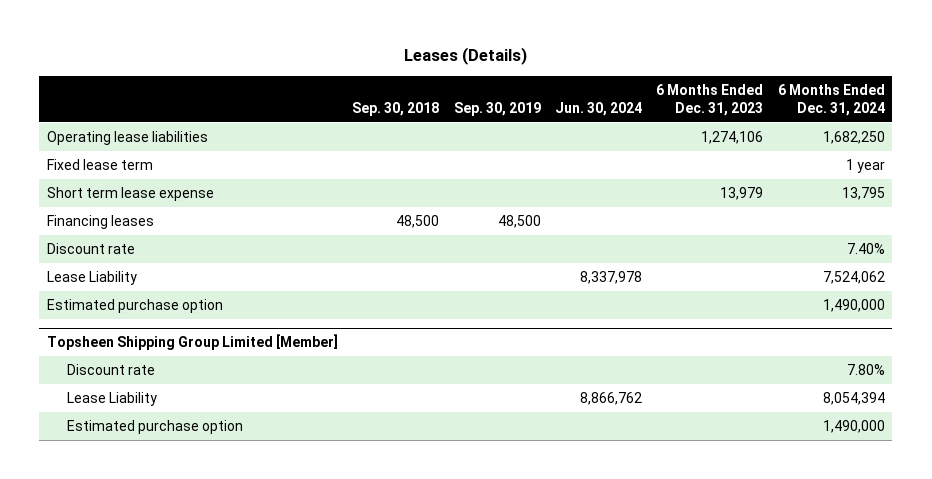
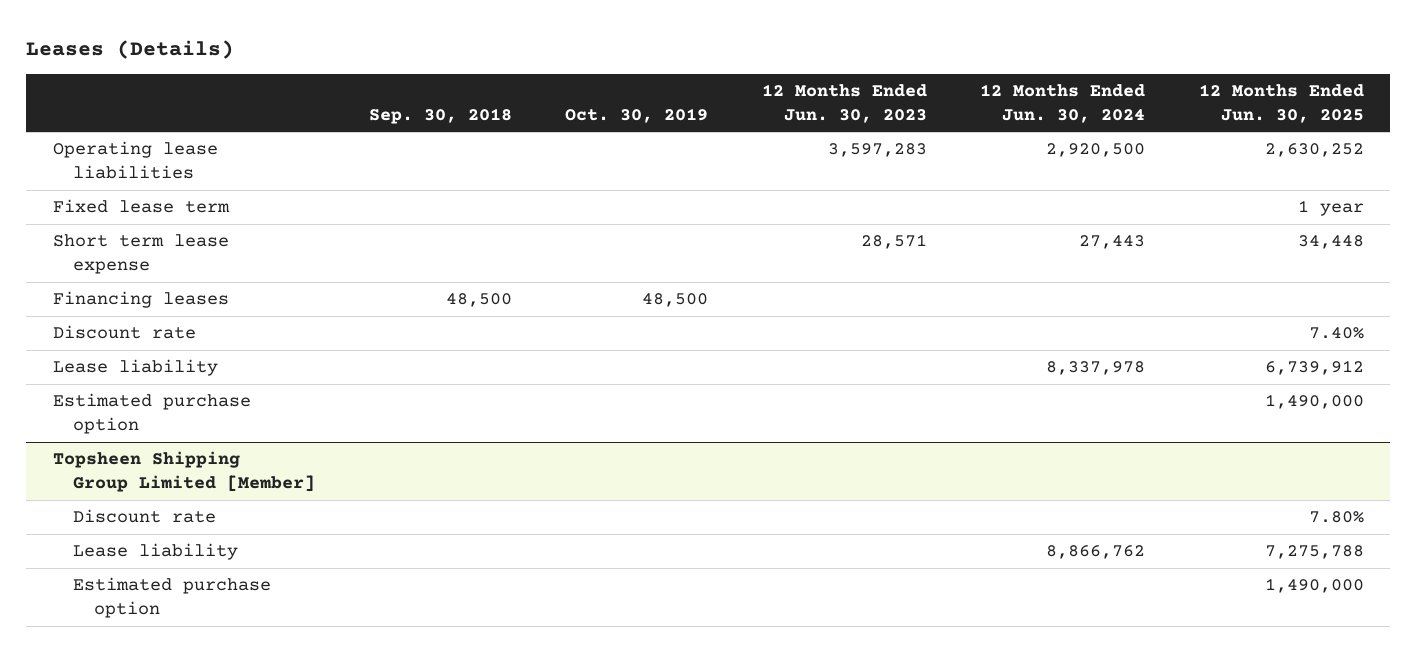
[453,101,541,116] Sep. 30, 2019 -> none
[555,101,643,116] Jun. 30, 2024 -> none
[656,83,764,116] 6 Months Ended Dec. 31, 2023 -> none
[777,83,885,116] 6 Months Ended Dec. 31, 2024 -> none
none -> [565,107,709,123] Oct. 30, 2019
none -> [761,83,927,123] 12 Months Ended Jun. 30, 2023
none -> [980,83,1146,123] 12 Months Ended Jun. 30, 2024
none -> [1198,83,1364,123] 12 Months Ended Jun. 30, 2025
[46,270,137,285] Lease Liability -> [52,359,218,377] Lease liability
[66,391,157,406] Lease Liability -> [73,543,239,561] Lease liability

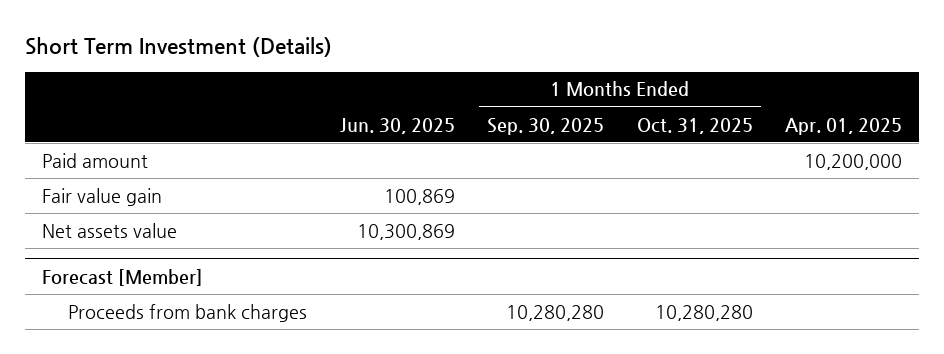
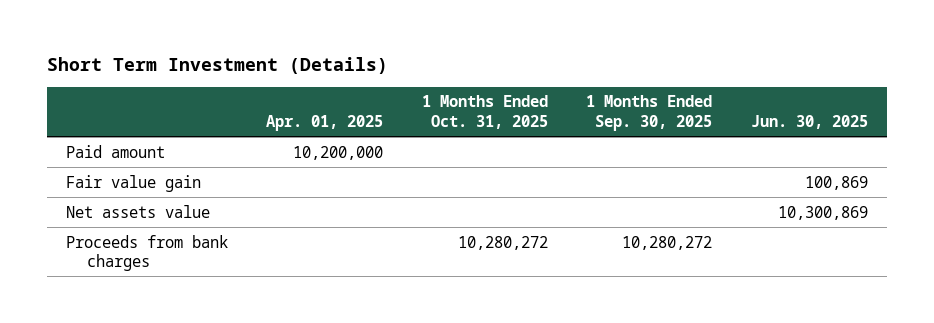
[41,268,203,286] Forecast [Member] -> none
[67,303,307,322] Proceeds from bank charges -> none
none -> [65,234,228,272] Proceeds from bank charges

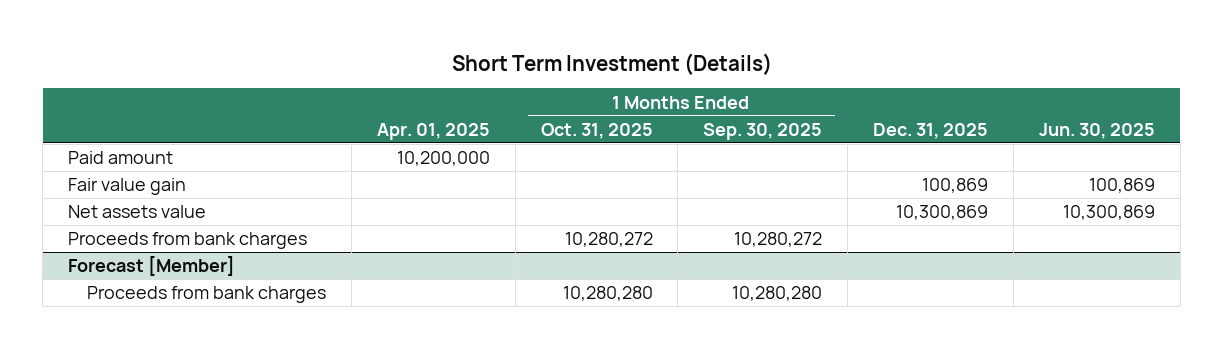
none -> [873,122,989,139] Dec. 31, 2025
none -> [68,256,236,277] Forecast [Member]
none -> [87,286,327,304] Proceeds from bank charges

